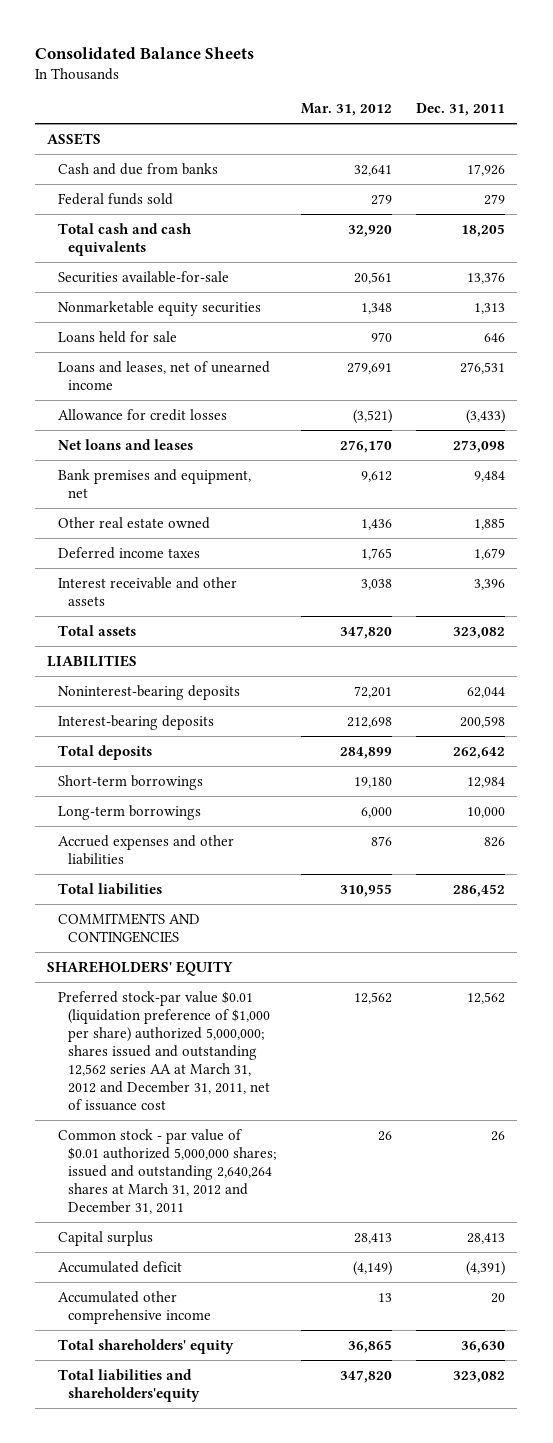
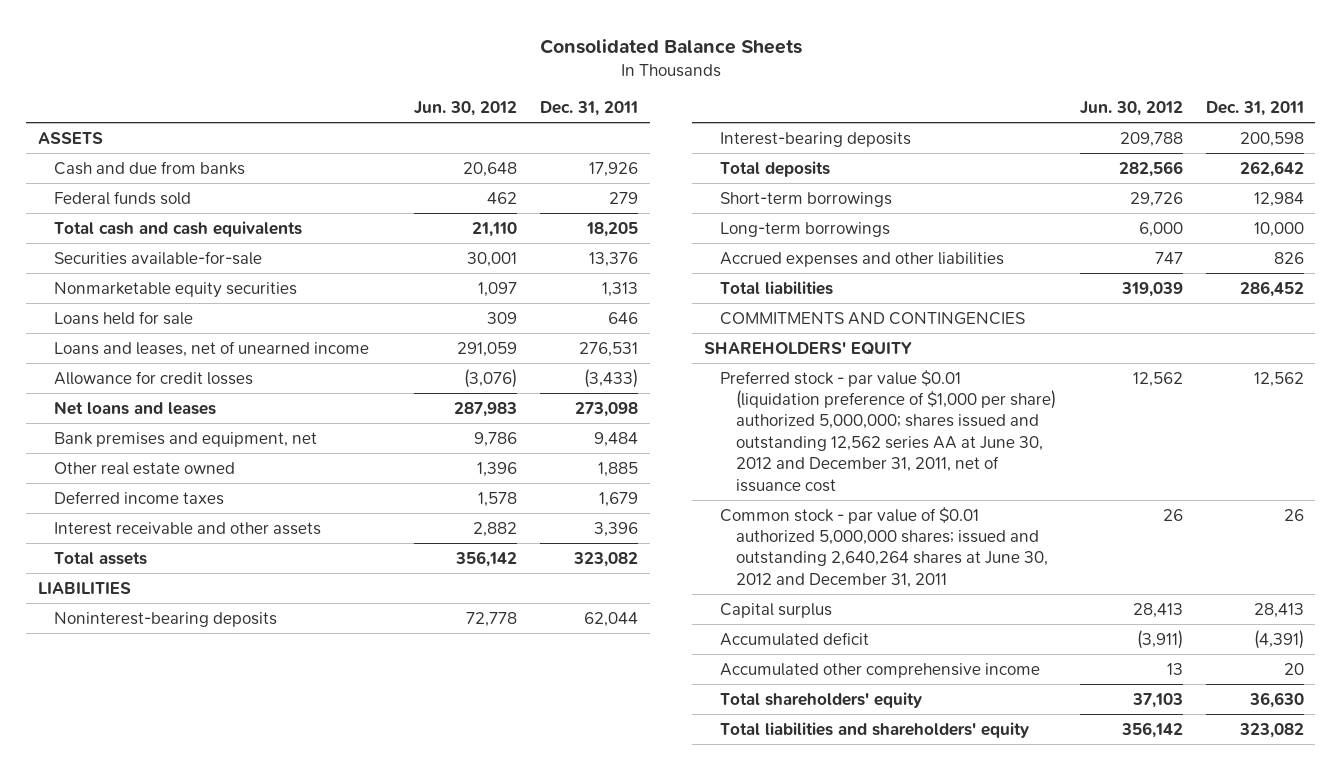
[301,103,393,117] Mar. 31, 2012 -> none
none -> [413,101,517,117] Jun. 30, 2012
[57,990,271,1112] Preferred stock-par value $0.01 (liquidation preference of $1,000 per share) authorized 5,000,000; shares issued and outstanding 12,562 series AA at March 31, 2012 and December 31, 2011, net of issuance cost -> [720,369,1057,492] Preferred stock - par value $0.01 (liquidation preference of $1,000 per share) authorized 5,000,000; shares issued and outstanding 12,562 series AA at June 30, 2012 and December 31, 2011, net of issuance cost
[57,1128,278,1215] Common stock - par value of $0.01 authorized 5,000,000 shares; issued and outstanding 2,640,264 shares at March 31, 2012 and December 31, 2011 -> [720,506,1049,588] Common stock - par value of $0.01 authorized 5,000,000 shares; issued and outstanding 2,640,264 shares at June 30, 2012 and December 31, 2011
[57,1368,201,1402] Total liabilities and shareholders'equity -> [720,721,1030,738] Total liabilities and shareholders' equity

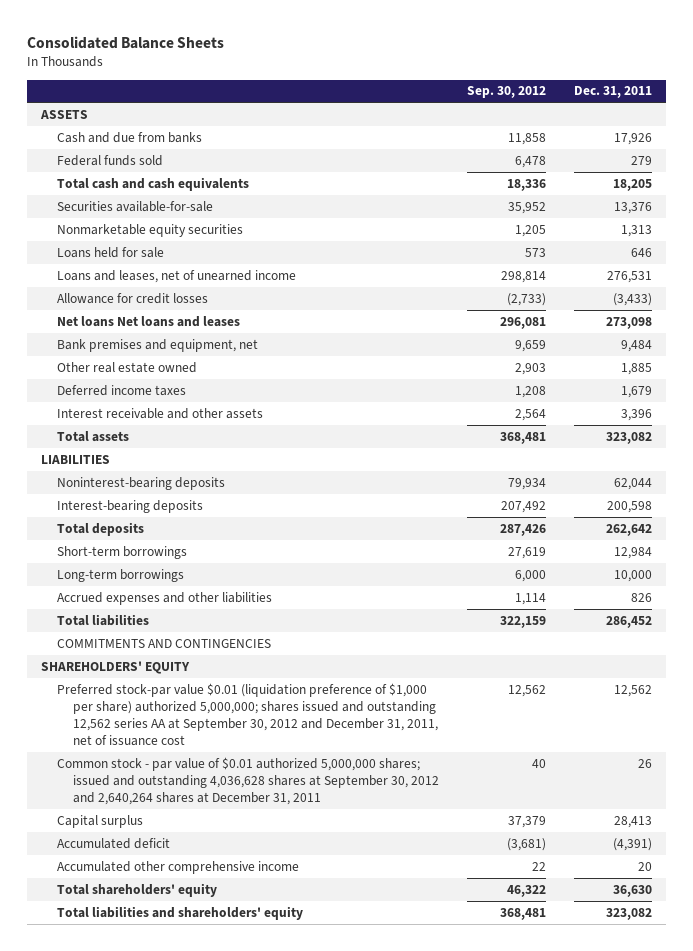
[413,101,517,117] Jun. 30, 2012 -> none
none -> [467,86,547,99] Sep. 30, 2012
[54,400,217,415] Net loans and leases -> [57,315,241,327] Net loans Net loans and leases
[720,369,1057,492] Preferred stock - par value $0.01 (liquidation preference of $1,000 per share) authorized 5,000,000; shares issued and outstanding 12,562 series AA at June 30, 2012 and December 31, 2011, net of issuance cost -> [57,682,439,746] Preferred stock-par value $0.01 (liquidation preference of $1,000 per share) authorized 5,000,000; shares issued and outstanding 12,562 series AA at September 30, 2012 and December 31, 2011, net of issuance cost
[720,506,1049,588] Common stock - par value of $0.01 authorized 5,000,000 shares; issued and outstanding 2,640,264 shares at June 30, 2012 and December 31, 2011 -> [57,756,440,805] Common stock - par value of $0.01 authorized 5,000,000 shares; issued and outstanding 4,036,628 shares at September 30, 2012 and 2,640,264 shares at December 31, 2011

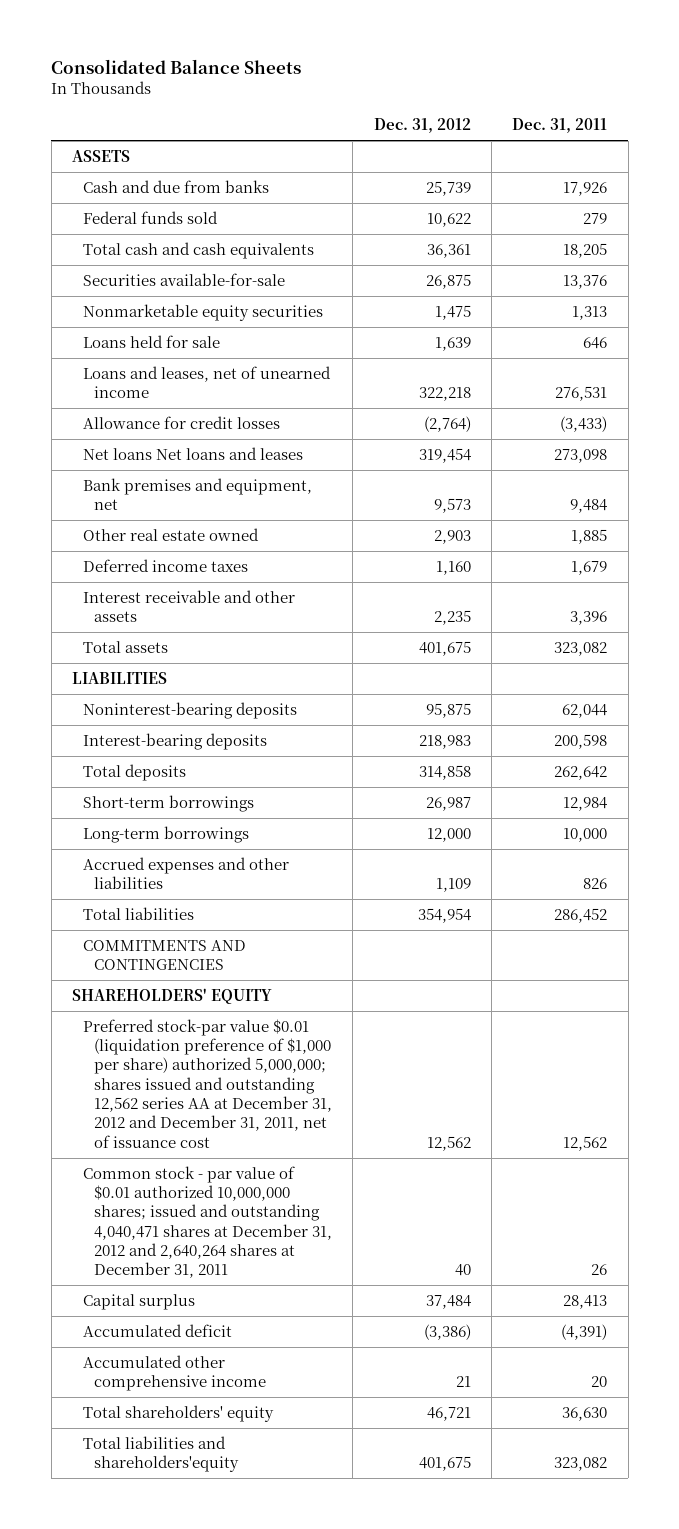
[467,86,547,99] Sep. 30, 2012 -> none
none -> [373,118,471,134] Dec. 31, 2012
[57,682,439,746] Preferred stock-par value $0.01 (liquidation preference of $1,000 per share) authorized 5,000,000; shares issued and outstanding 12,562 series AA at September 30, 2012 and December 31, 2011, net of issuance cost -> [82,1018,333,1148] Preferred stock-par value $0.01 (liquidation preference of $1,000 per share) authorized 5,000,000; shares issued and outstanding 12,562 series AA at December 31, 2012 and December 31, 2011, net of issuance cost
[57,756,440,805] Common stock - par value of $0.01 authorized 5,000,000 shares; issued and outstanding 4,036,628 shares at September 30, 2012 and 2,640,264 shares at December 31, 2011 -> [82,1165,333,1279] Common stock - par value of $0.01 authorized 10,000,000 shares; issued and outstanding 4,040,471 shares at December 31, 2012 and 2,640,264 shares at December 31, 2011
[57,905,304,920] Total liabilities and shareholders' equity -> [82,1435,240,1473] Total liabilities and shareholders'equity

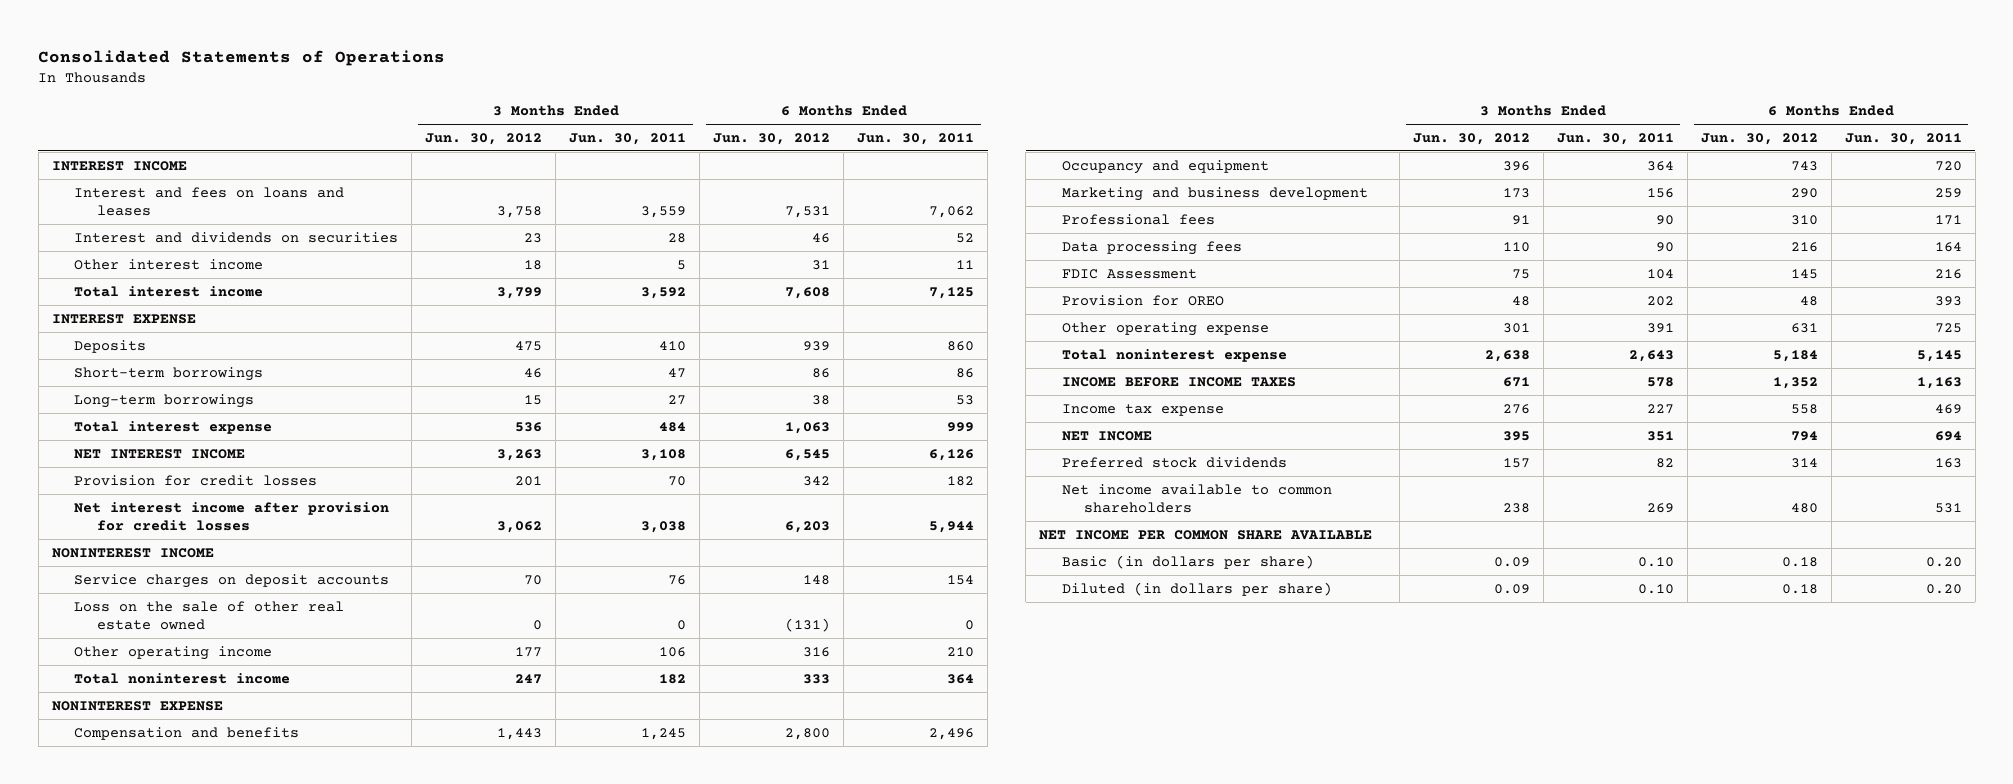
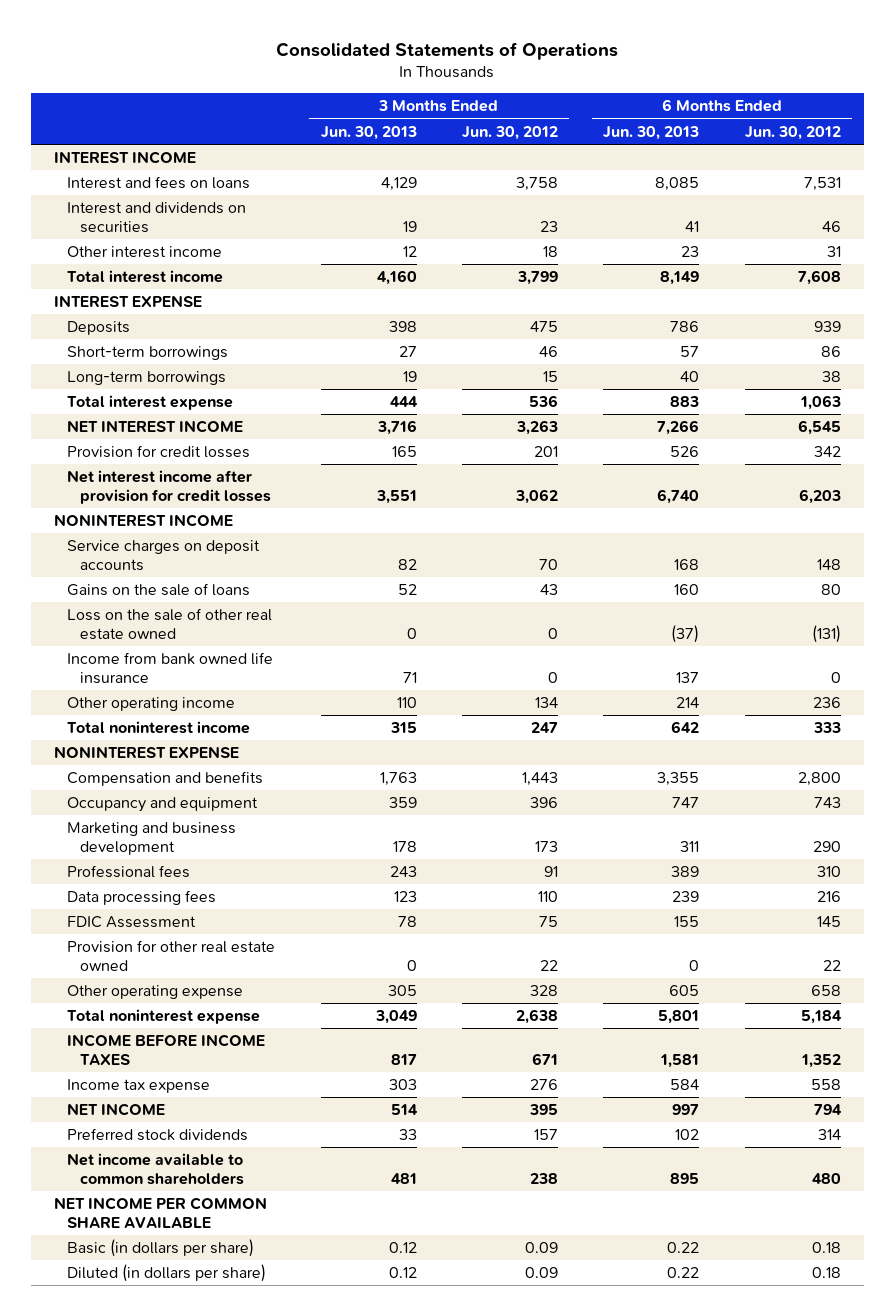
[569,132,687,145] Jun. 30, 2011 -> none
[857,132,975,145] Jun. 30, 2011 -> none
none -> [320,125,417,140] Jun. 30, 2013
none -> [603,125,700,140] Jun. 30, 2013
[74,186,345,217] Interest and fees on loans and leases -> [67,176,251,190] Interest and fees on loans
none -> [67,583,251,597] Gains on the sale of loans
none -> [67,652,274,685] Income from bank owned life insurance
[515,646,543,657] 177 -> [535,697,559,709] 134
[803,646,831,657] 316 -> [812,697,841,709] 236
[1061,294,1224,306] Provision for OREO -> [67,940,276,972] Provision for other real estate owned
[1511,295,1530,306] 48 -> [540,960,559,972] 22
[1799,295,1818,306] 48 -> [822,960,841,972] 22
[1502,322,1530,333] 301 -> [530,985,559,997] 328
[1790,322,1818,333] 631 -> [810,985,841,997] 658

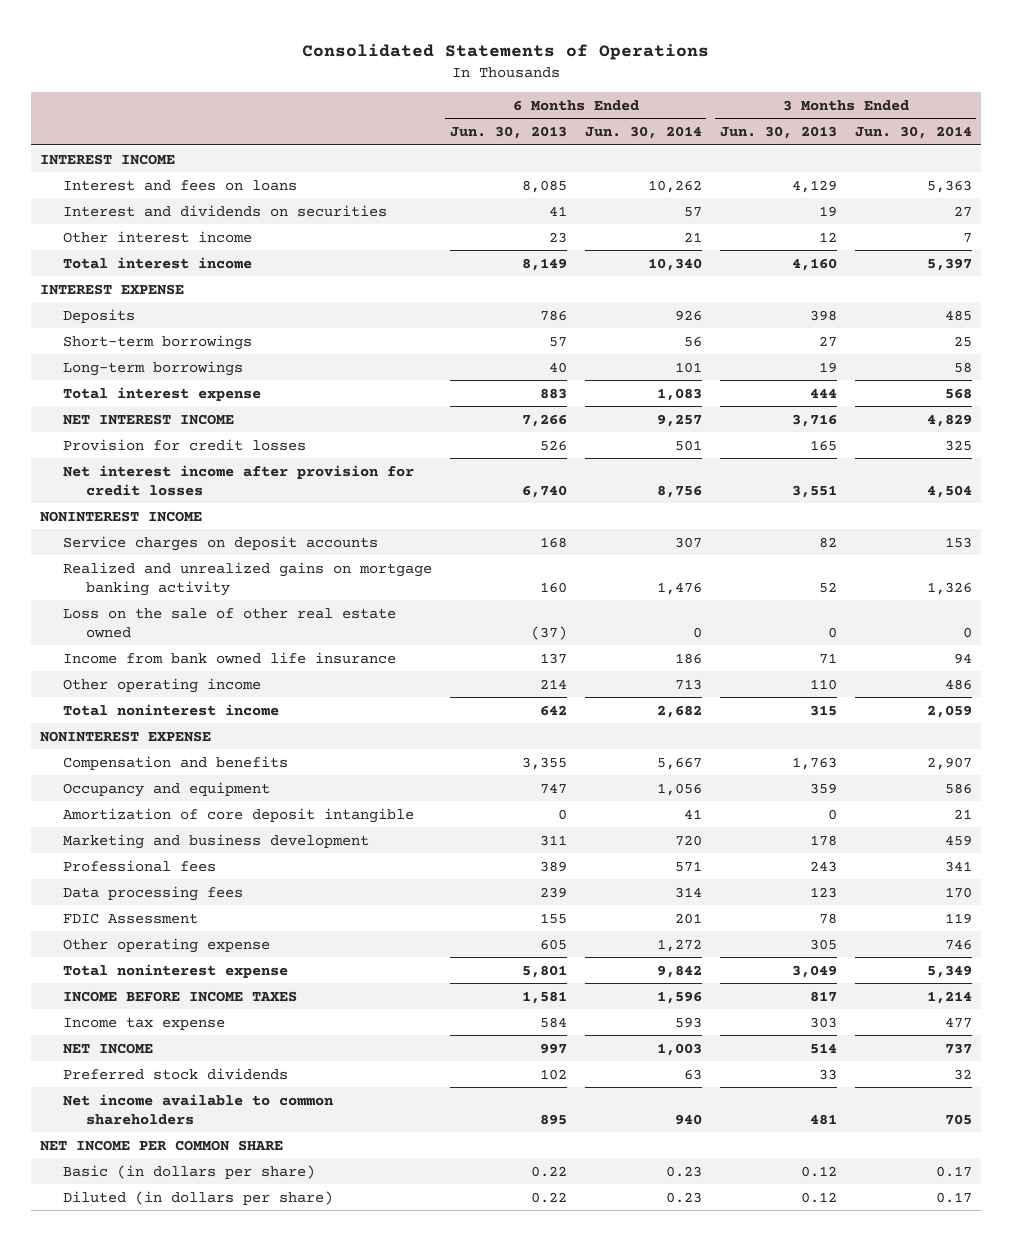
[462,125,559,140] Jun. 30, 2012 -> none
[744,125,841,140] Jun. 30, 2012 -> none
none -> [584,126,702,140] Jun. 30, 2014
none -> [854,126,972,140] Jun. 30, 2014
[67,583,251,597] Gains on the sale of loans -> [63,561,433,596] Realized and unrealized gains on mortgage banking activity
none -> [63,807,415,823] Amortization of core deposit intangible
[67,940,276,972] Provision for other real estate owned -> none
[53,1197,267,1229] NET INCOME PER COMMON SHARE AVAILABLE -> [40,1139,284,1151] NET INCOME PER COMMON SHARE

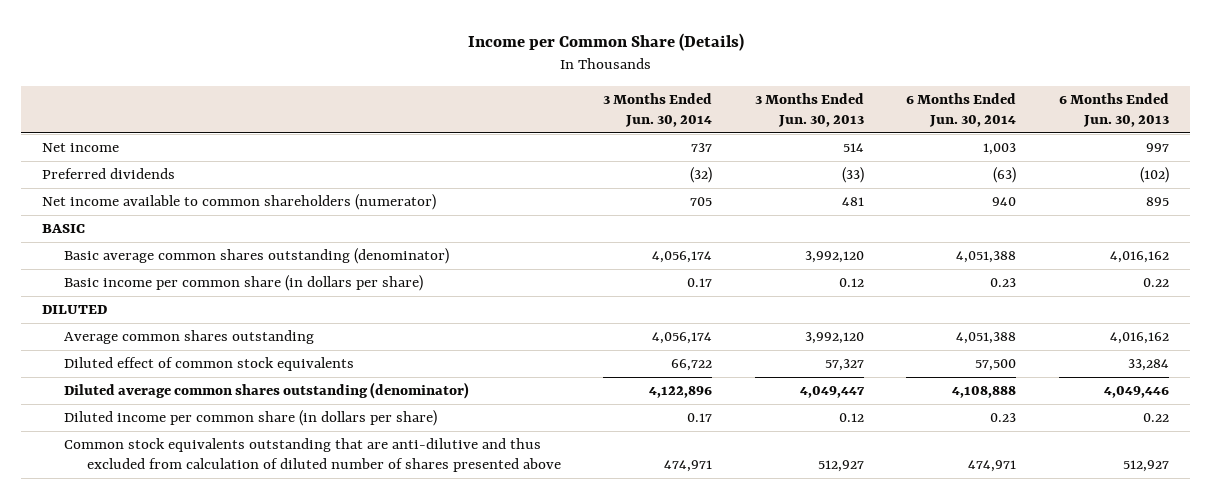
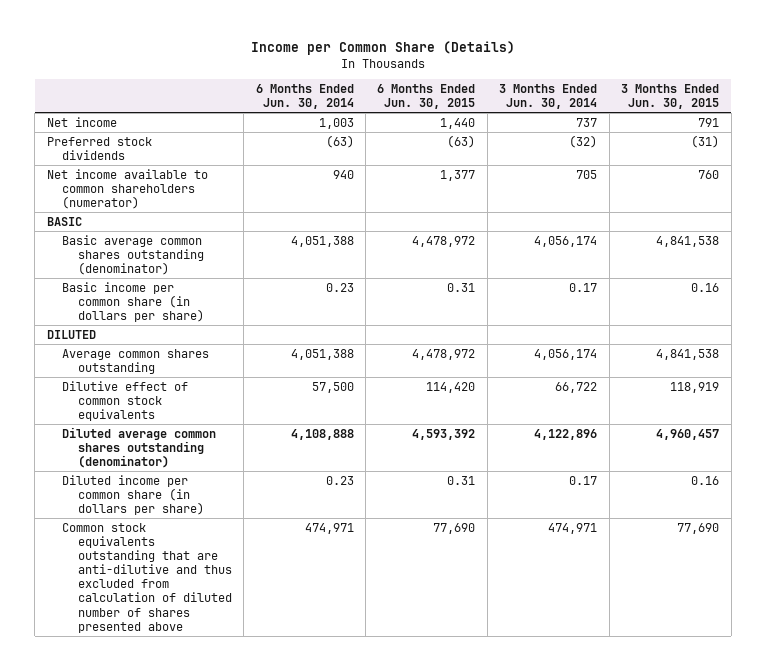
[754,93,864,127] 3 Months Ended Jun. 30, 2013 -> none
[1059,93,1170,127] 6 Months Ended Jun. 30, 2013 -> none
none -> [377,83,476,109] 6 Months Ended Jun. 30, 2015
none -> [621,83,720,109] 3 Months Ended Jun. 30, 2015
[42,168,176,180] Preferred dividends -> [46,136,152,160] Preferred stock dividends
[64,357,355,372] Diluted effect of common stock equivalents -> [62,380,189,421] Dilutive effect of common stock equivalents

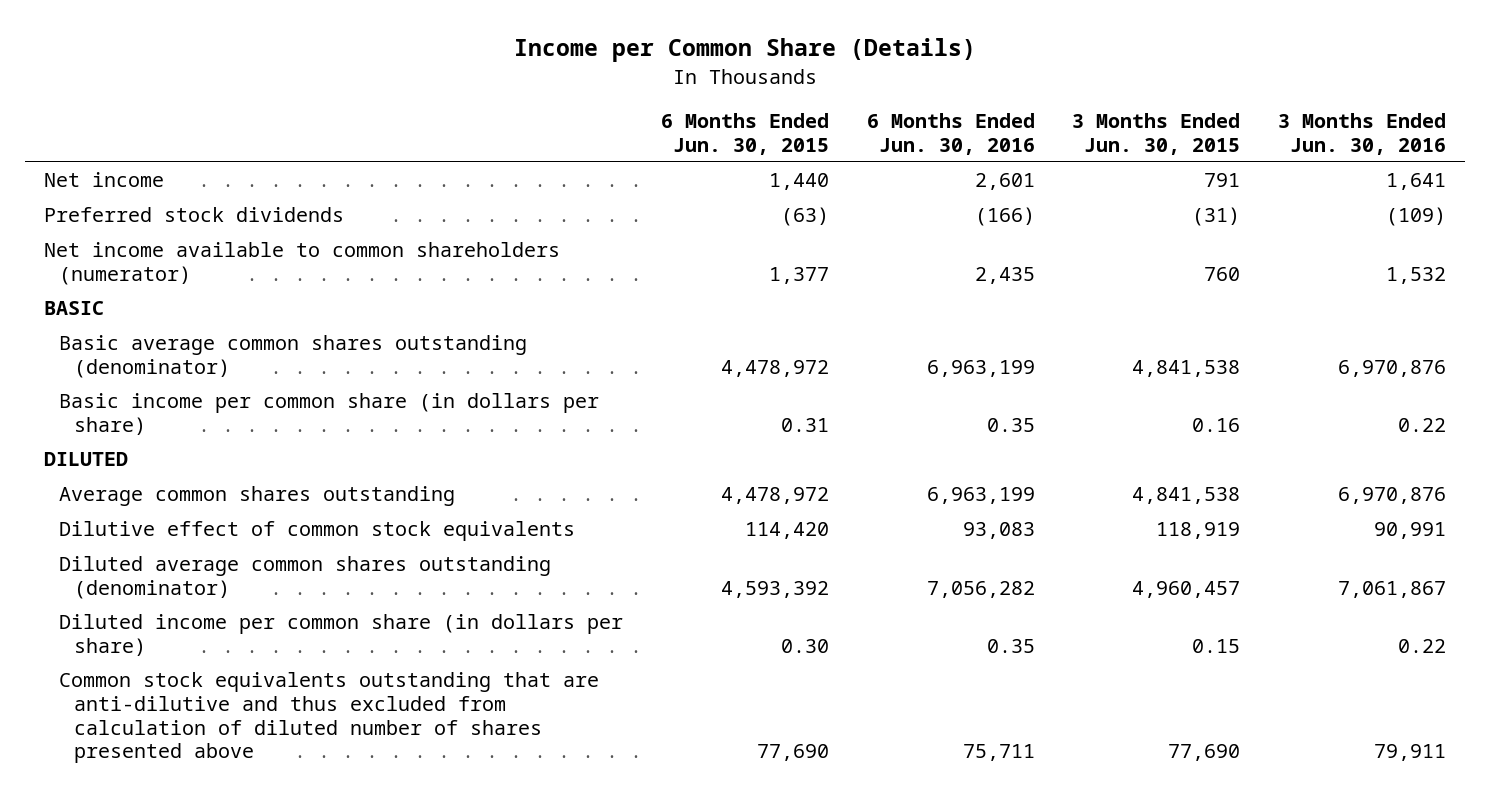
[255,83,354,109] 6 Months Ended Jun. 30, 2014 -> none
[499,83,598,109] 3 Months Ended Jun. 30, 2014 -> none
none -> [866,113,1035,155] 6 Months Ended Jun. 30, 2016
none -> [1278,113,1447,155] 3 Months Ended Jun. 30, 2016
[447,475,476,485] 0.31 -> [780,639,829,654] 0.30
[691,475,720,485] 0.16 -> [1192,639,1241,654] 0.15

